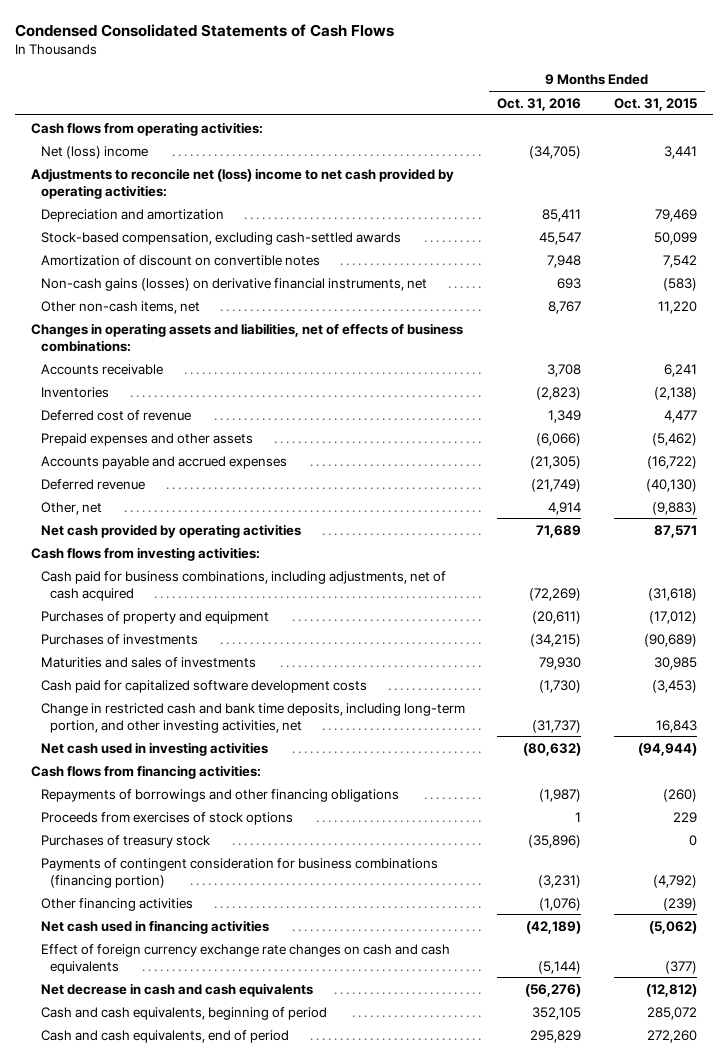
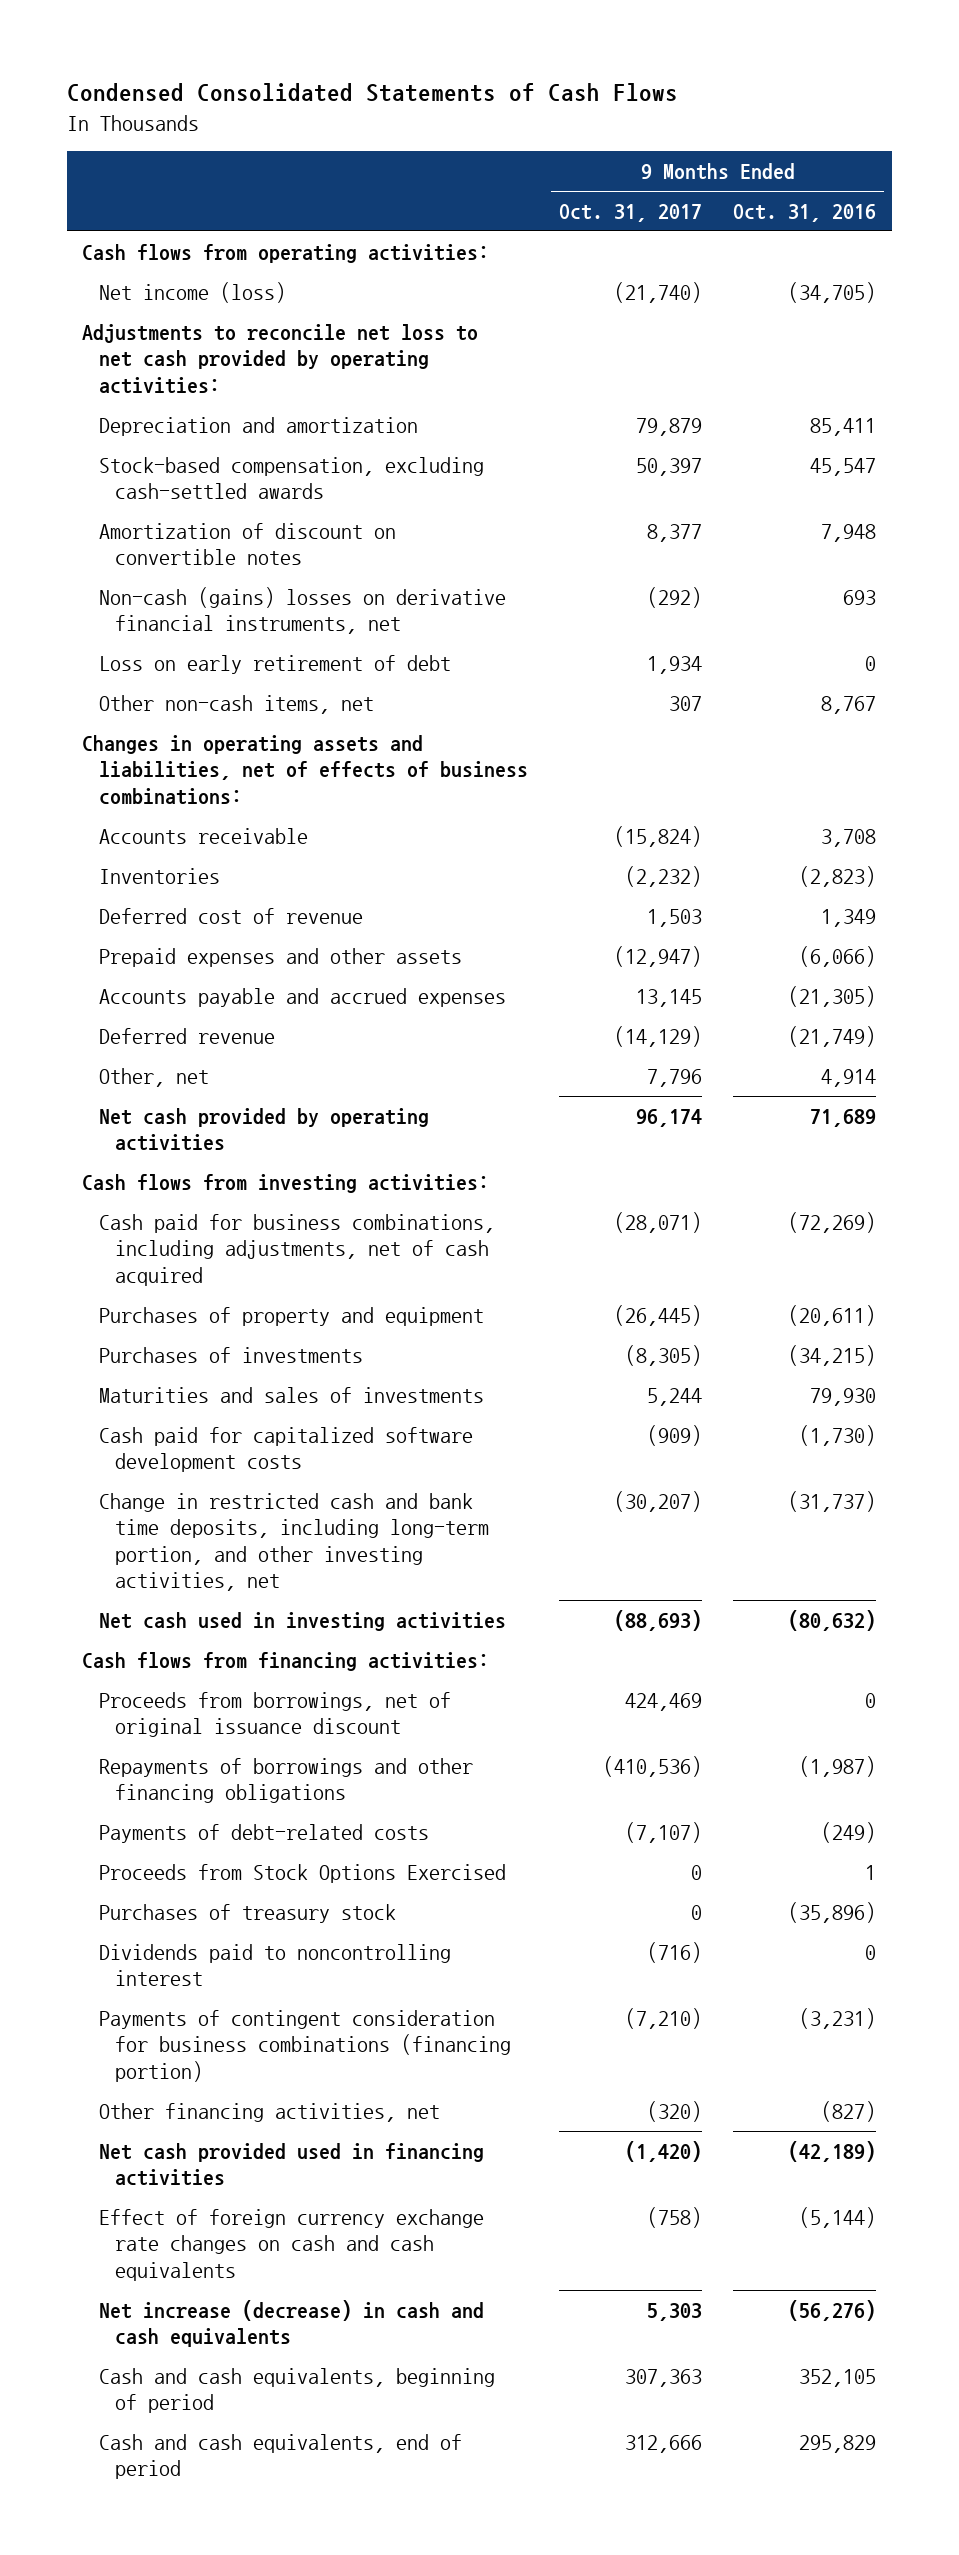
[614,97,698,111] Oct. 31, 2015 -> none
none -> [559,203,703,222] Oct. 31, 2017
[40,145,148,159] Net (loss) income -> [98,281,286,303] Net income (loss)
[31,167,455,199] Adjustments to reconcile net (loss) income to net cash provided by operating activities: -> [82,323,479,394] Adjustments to reconcile net loss to net cash provided by operating activities:
[40,277,427,291] Non-cash gains (losses) on derivative financial instruments, net -> [98,586,506,635] Non-cash (gains) losses on derivative financial instruments, net
none -> [98,654,451,674] Loss on early retirement of debt
none -> [98,1691,451,1738] Proceeds from borrowings, net of original issuance discount
none -> [98,1823,429,1843] Payments of debt-related costs
[40,811,293,825] Proceeds from exercises of stock options -> [98,1863,506,1883] Proceeds from Stock Options Exercised
none -> [98,1943,451,1987] Dividends paid to noncontrolling interest
[40,897,193,911] Other financing activities -> [98,2102,440,2122] Other financing activities, net
[539,897,582,911] (1,076) -> [821,2100,877,2122] (827)
[40,919,269,934] Net cash used in financing activities -> [98,2142,484,2187] Net cash provided used in financing activities
[40,982,313,997] Net decrease in cash and cash equivalents -> [98,2299,484,2348] Net increase (decrease) in cash and cash equivalents

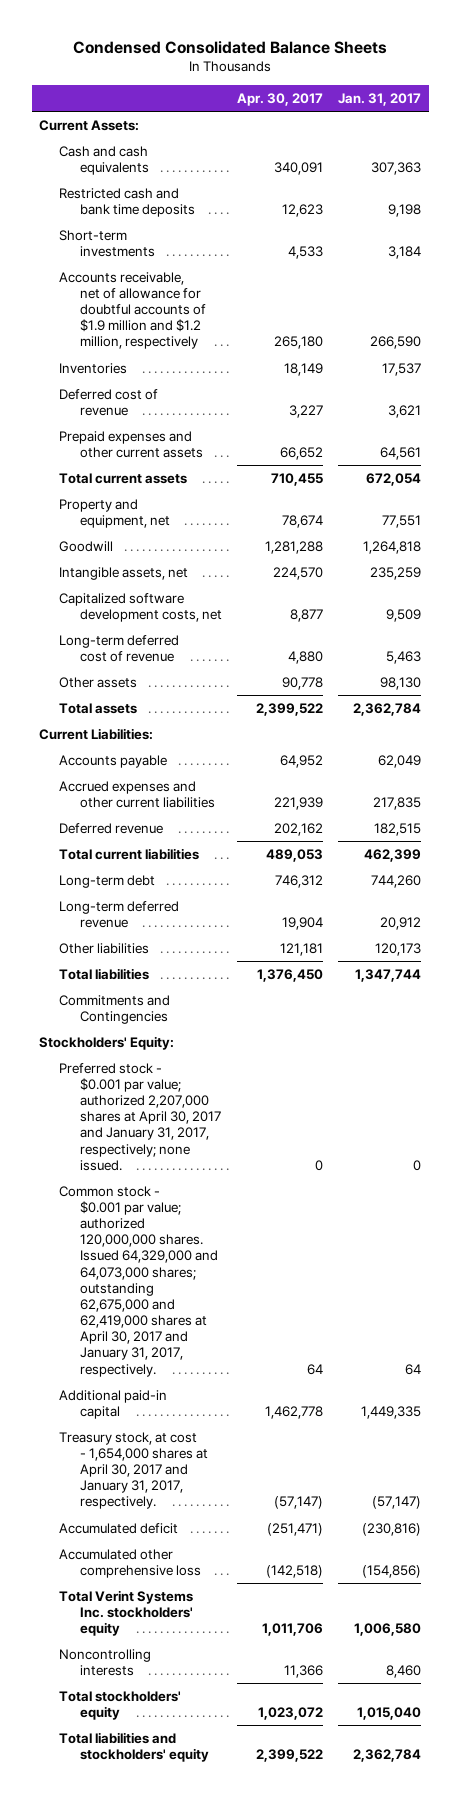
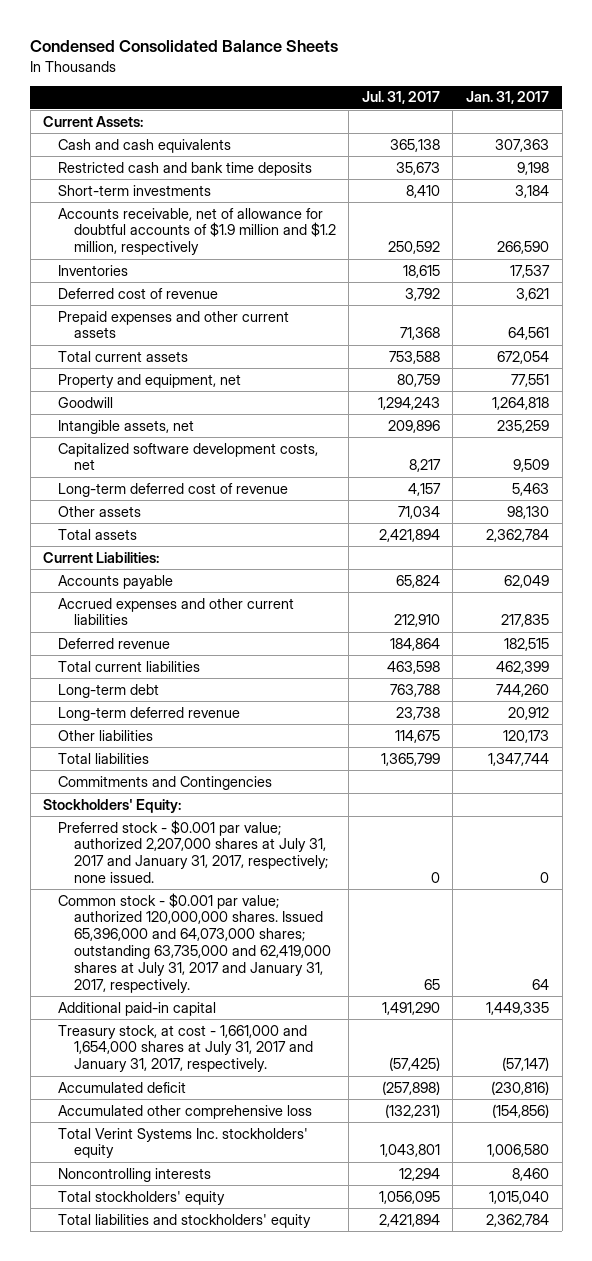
[236,93,323,107] Apr. 30, 2017 -> none
none -> [361,91,440,105] Jul. 31, 2017
[59,1062,221,1171] Preferred stock - $0.001 par value; authorized 2,207,000 shares at April 30, 2017 and January 31, 2017, respectively; none issued. -> [58,819,328,884] Preferred stock - $0.001 par value; authorized 2,207,000 shares at July 31, 2017 and January 31, 2017, respectively; none issued.
[59,1185,218,1377] Common stock - $0.001 par value; authorized 120,000,000 shares. Issued 64,329,000 and 64,073,000 shares; outstanding 62,675,000 and 62,419,000 shares at April 30, 2017 and January 31, 2017, respectively. -> [58,892,331,994] Common stock - $0.001 par value; authorized 120,000,000 shares. Issued 65,396,000 and 64,073,000 shares; outstanding 63,735,000 and 62,419,000 shares at July 31, 2017 and January 31, 2017, respectively.
[59,1431,208,1510] Treasury stock, at cost - 1,654,000 shares at April 30, 2017 and January 31, 2017, respectively. -> [58,1024,313,1073] Treasury stock, at cost - 1,661,000 and 1,654,000 shares at July 31, 2017 and January 31, 2017, respectively.

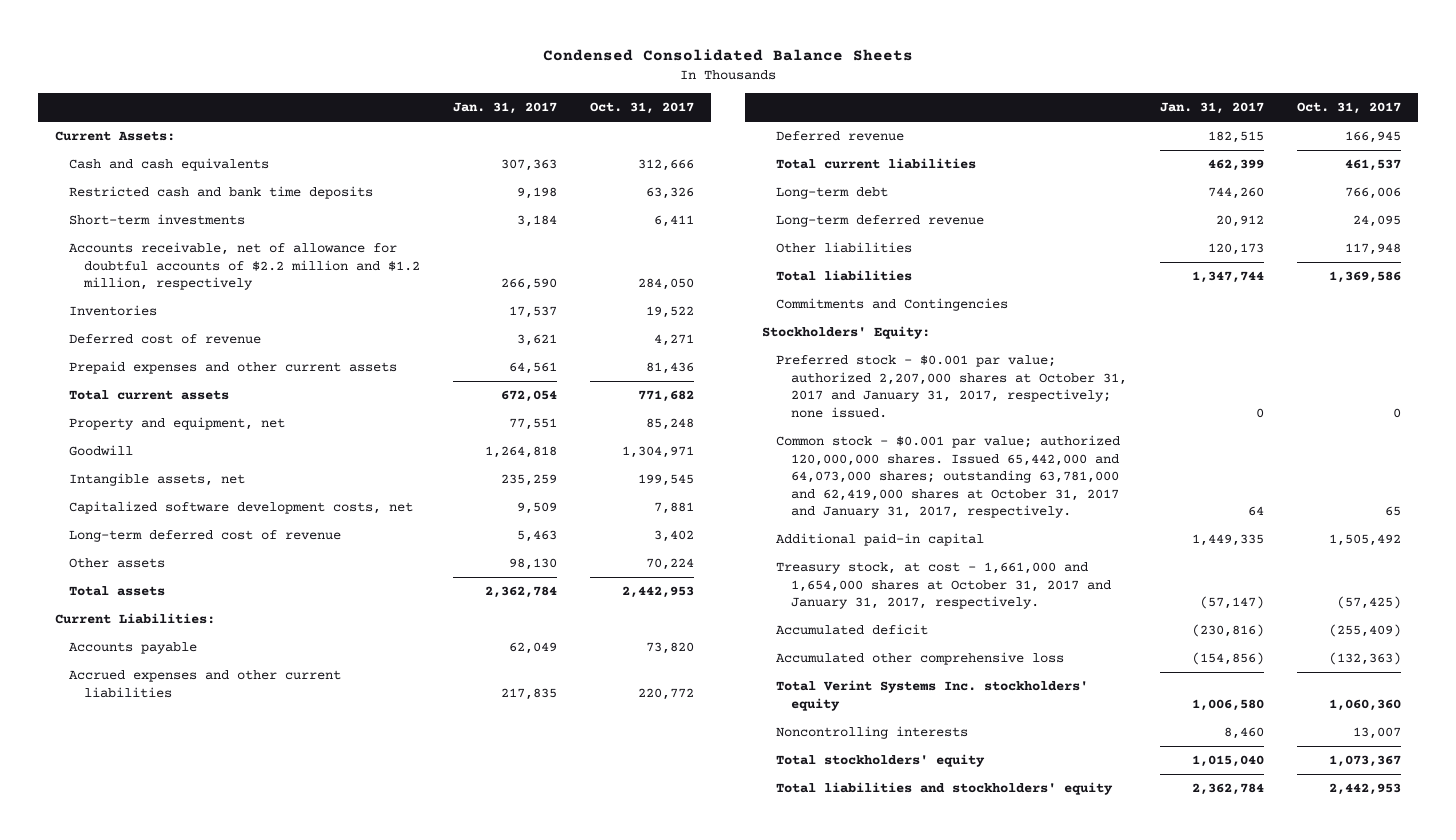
[361,91,440,105] Jul. 31, 2017 -> none
none -> [589,101,694,114] Oct. 31, 2017
[58,207,336,256] Accounts receivable, net of allowance for doubtful accounts of $1.9 million and $1.2 million, respectively -> [69,242,420,291] Accounts receivable, net of allowance for doubtful accounts of $2.2 million and $1.2 million, respectively
[58,819,328,884] Preferred stock - $0.001 par value; authorized 2,207,000 shares at July 31, 2017 and January 31, 2017, respectively; none issued. -> [776,355,1127,418] Preferred stock - $0.001 par value; authorized 2,207,000 shares at October 31, 2017 and January 31, 2017, respectively; none issued.
[58,892,331,994] Common stock - $0.001 par value; authorized 120,000,000 shares. Issued 65,396,000 and 64,073,000 shares; outstanding 63,735,000 and 62,419,000 shares at July 31, 2017 and January 31, 2017, respectively. -> [776,435,1121,519] Common stock - $0.001 par value; authorized 120,000,000 shares. Issued 65,442,000 and 64,073,000 shares; outstanding 63,781,000 and 62,419,000 shares at October 31, 2017 and January 31, 2017, respectively.
[58,1024,313,1073] Treasury stock, at cost - 1,661,000 and 1,654,000 shares at July 31, 2017 and January 31, 2017, respectively. -> [776,562,1111,610] Treasury stock, at cost - 1,661,000 and 1,654,000 shares at October 31, 2017 and January 31, 2017, respectively.

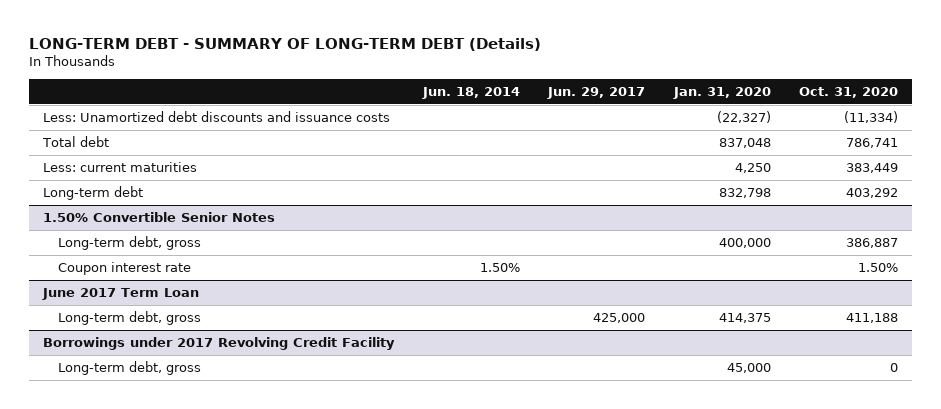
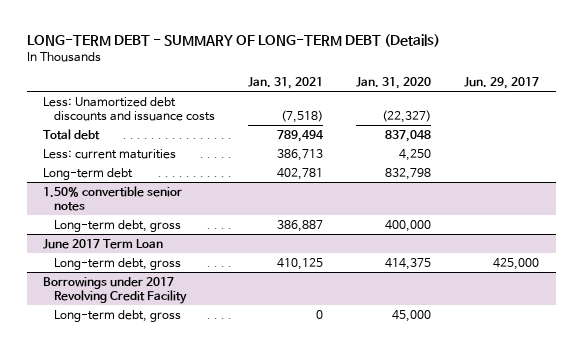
[421,86,520,99] Jun. 18, 2014 -> none
[799,86,899,98] Oct. 31, 2020 -> none
none -> [248,77,324,90] Jan. 31, 2021
[43,212,276,223] 1.50% Convertible Senior Notes -> [43,185,183,212] 1.50% convertible senior notes
[57,262,191,276] Coupon interest rate -> none

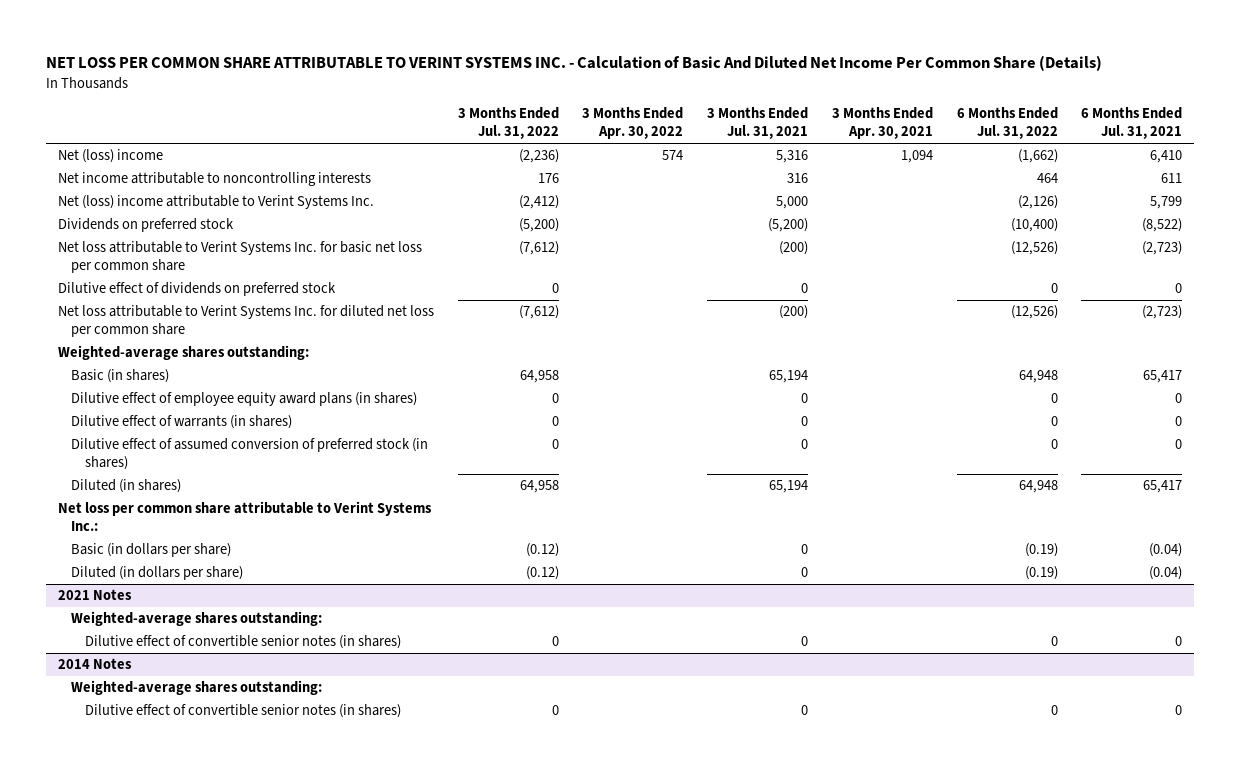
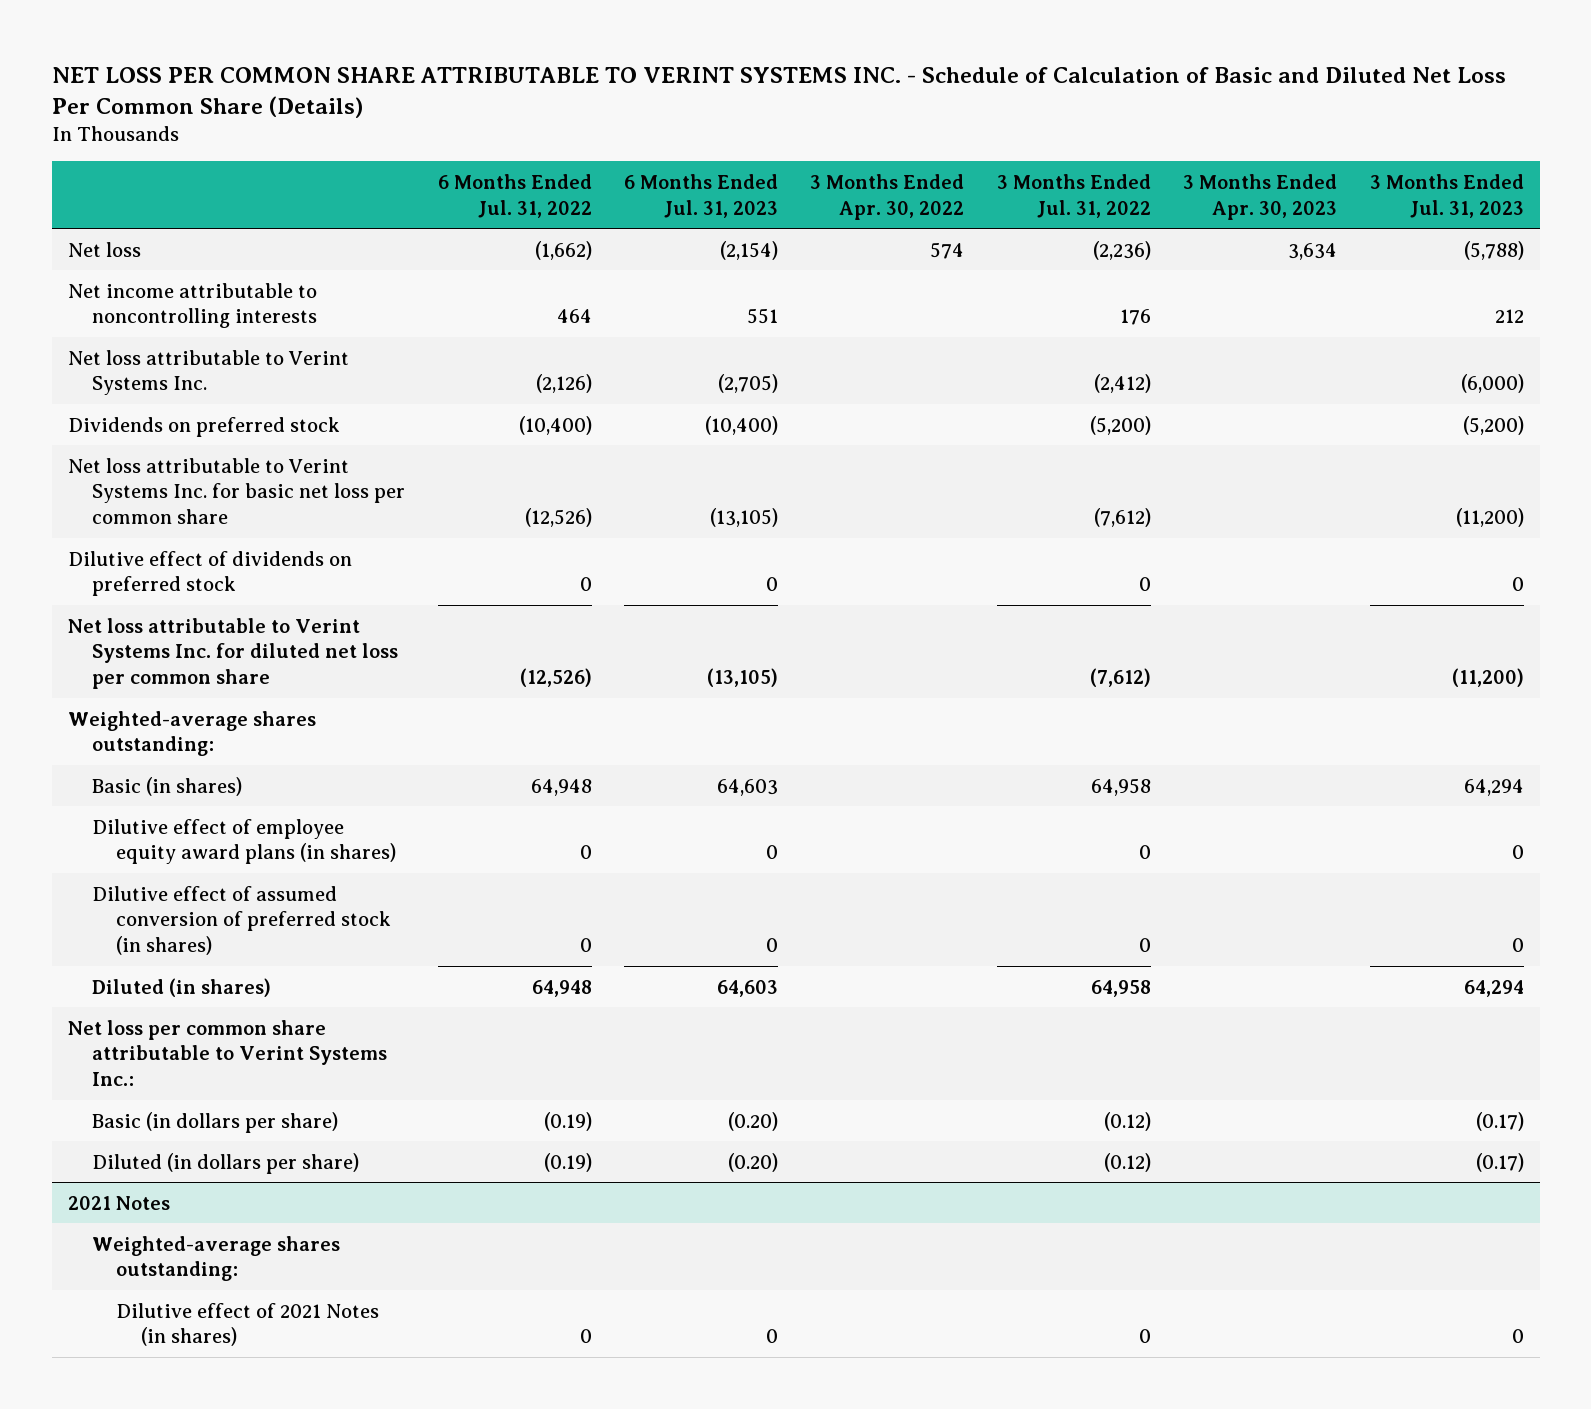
[45,55,1102,72] NET LOSS PER COMMON SHARE ATTRIBUTABLE TO VERINT SYSTEMS INC. - Calculation of Basic And Diluted Net Income Per Common Share (Details) -> [51,66,1506,119] NET LOSS PER COMMON SHARE ATTRIBUTABLE TO VERINT SYSTEMS INC. - Schedule of Calculation of Basic and Diluted Net Loss Per Common Share (Details)
[707,107,809,140] 3 Months Ended Jul. 31, 2021 -> none
[831,107,933,140] 3 Months Ended Apr. 30, 2021 -> none
[1081,107,1183,140] 6 Months Ended Jul. 31, 2021 -> none
none -> [623,173,778,218] 6 Months Ended Jul. 31, 2023
none -> [1183,173,1338,220] 3 Months Ended Apr. 30, 2023
none -> [1369,173,1524,218] 3 Months Ended Jul. 31, 2023
[57,149,163,164] Net (loss) income -> [67,241,141,257] Net loss
[57,195,374,210] Net (loss) income attributable to Verint Systems Inc. -> [67,349,349,396] Net loss attributable to Verint Systems Inc.
[71,415,293,430] Dilutive effect of warrants (in shares) -> none
[57,658,132,670] 2014 Notes -> none
[71,680,323,696] Weighted-average shares outstanding: -> none
[84,704,401,719] Dilutive effect of convertible senior notes (in shares) -> none
[84,635,401,650] Dilutive effect of convertible senior notes (in shares) -> [116,1302,380,1347] Dilutive effect of 2021 Notes (in shares)

